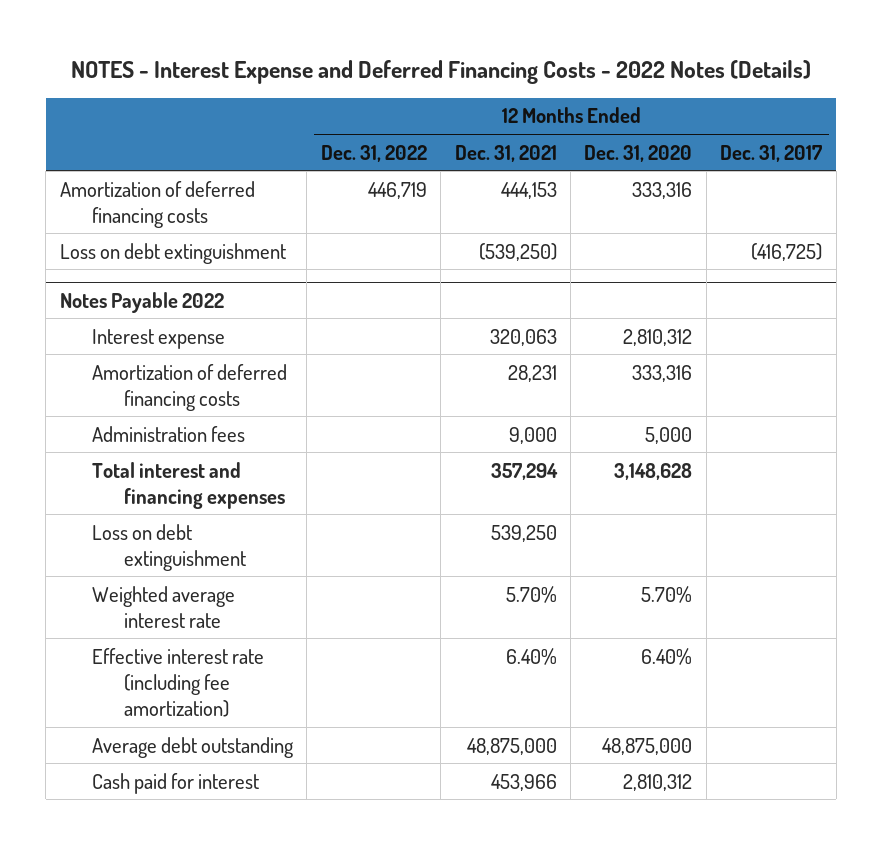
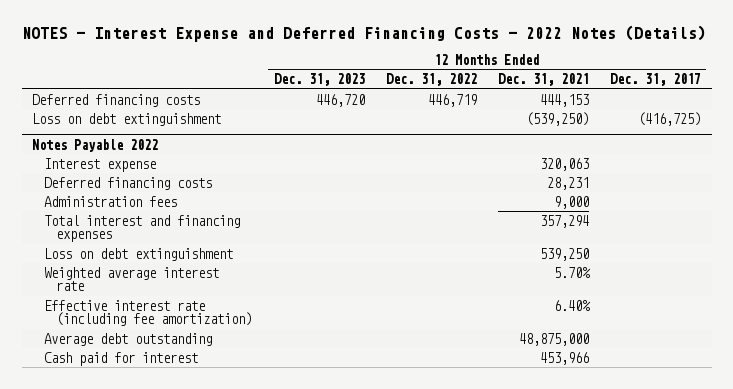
[584,144,693,162] Dec. 31, 2020 -> none
none -> [273,73,365,87] Dec. 31, 2023
[59,180,255,228] Amortization of deferred financing costs -> [32,93,201,107] Deferred financing costs
[91,363,287,411] Amortization of deferred financing costs -> [44,176,213,190] Deferred financing costs

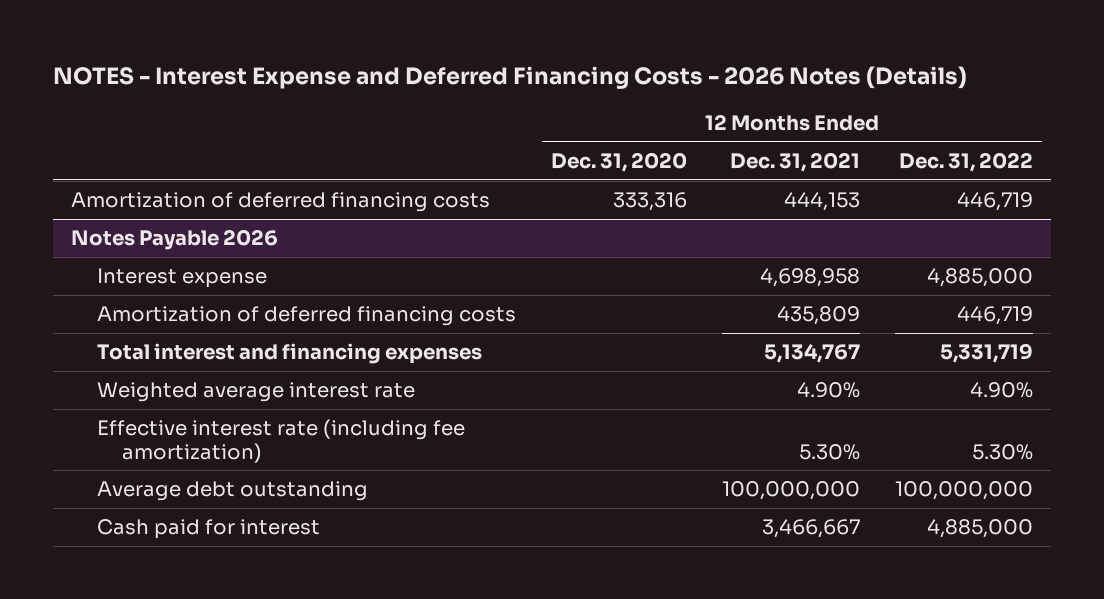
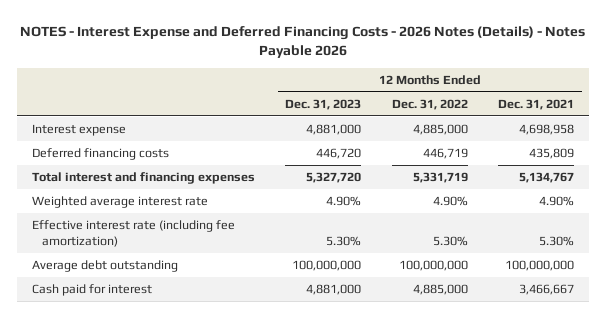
[53,65,968,89] NOTES - Interest Expense and Deferred Financing Costs - 2026 Notes (Details) -> [20,26,586,59] NOTES - Interest Expense and Deferred Financing Costs - 2026 Notes (Details) - Notes Payable 2026
[550,152,687,173] Dec. 31, 2020 -> none
none -> [285,98,362,110] Dec. 31, 2023
[70,192,490,213] Amortization of deferred financing costs -> none
[70,229,278,251] Notes Payable 2026 -> none
[96,306,516,327] Amortization of deferred financing costs -> [32,148,170,161] Deferred financing costs

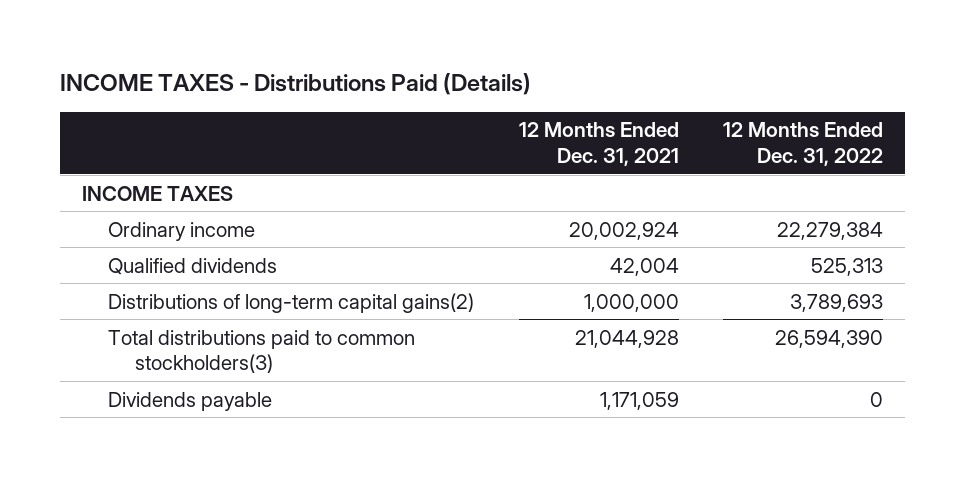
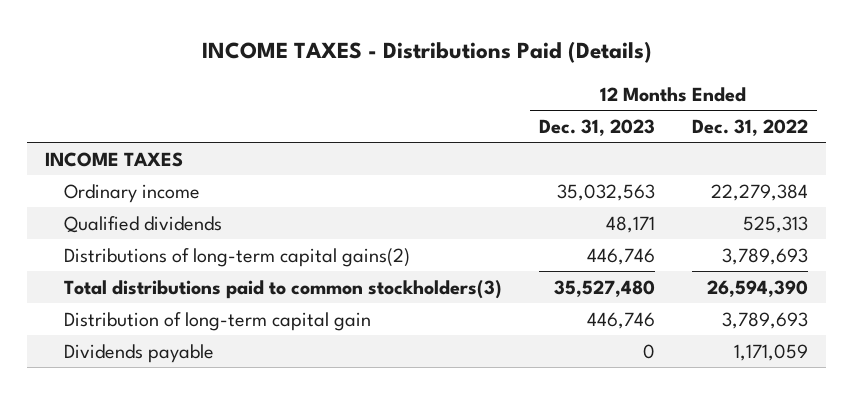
[518,122,679,167] 12 Months Ended Dec. 31, 2021 -> none
none -> [539,118,656,136] Dec. 31, 2023
none -> [64,311,372,331] Distribution of long-term capital gain
[869,391,883,407] 0 -> [733,343,808,361] 1,171,059

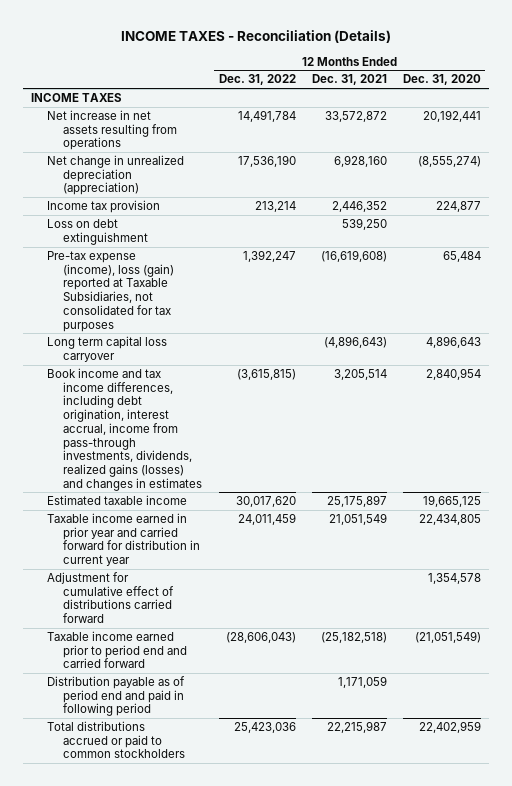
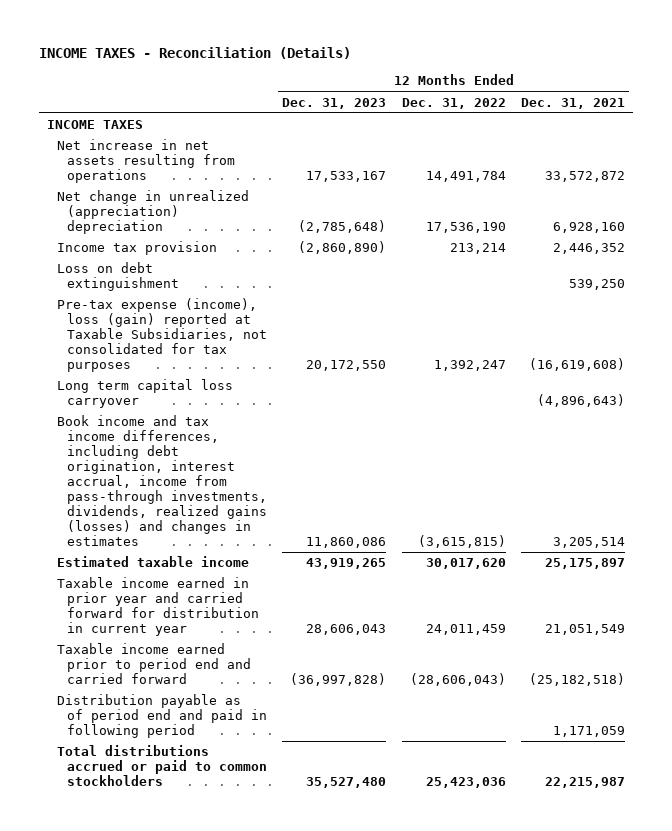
[402,74,481,86] Dec. 31, 2020 -> none
none -> [282,97,387,109] Dec. 31, 2023
[47,155,185,196] Net change in unrealized depreciation (appreciation) -> [56,190,249,235] Net change in unrealized (appreciation) depreciation
[47,572,175,624] Adjustment for cumulative effect of distributions carried forward -> none

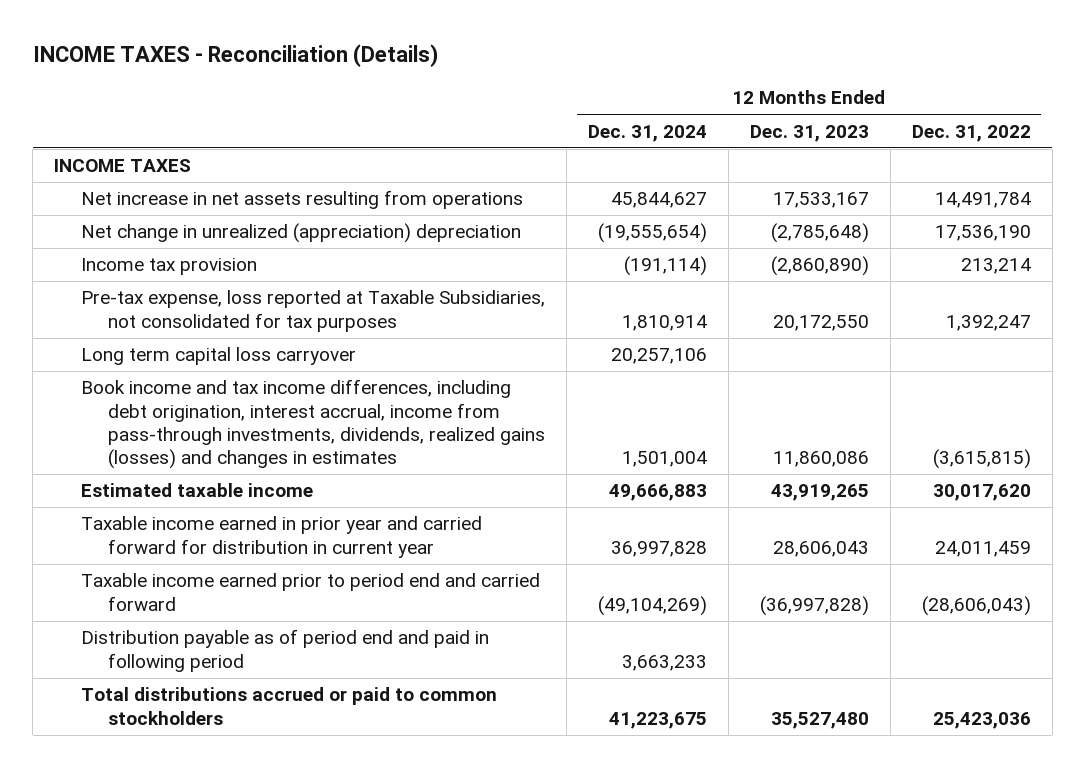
[520,97,625,109] Dec. 31, 2021 -> none
none -> [587,124,707,142] Dec. 31, 2024
[56,262,179,292] Loss on debt extinguishment -> none
[56,298,267,372] Pre-tax expense (income), loss (gain) reported at Taxable Subsidiaries, not consolidated for tax purposes -> [81,290,546,332] Pre-tax expense, loss reported at Taxable Subsidiaries, not consolidated for tax purposes

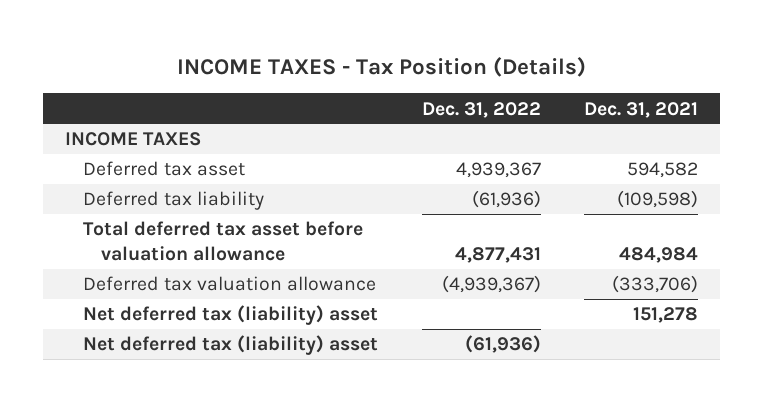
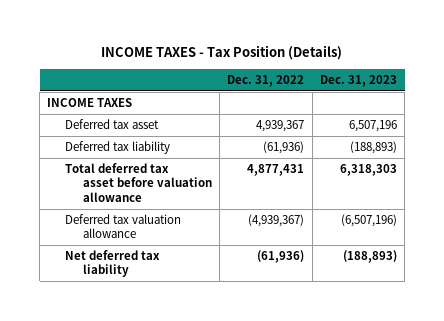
[584,101,699,118] Dec. 31, 2021 -> none
none -> [319,74,397,87] Dec. 31, 2023
[83,305,379,326] Net deferred tax (liability) asset -> none
[83,335,379,356] Net deferred tax (liability) asset -> [65,250,161,278] Net deferred tax liability

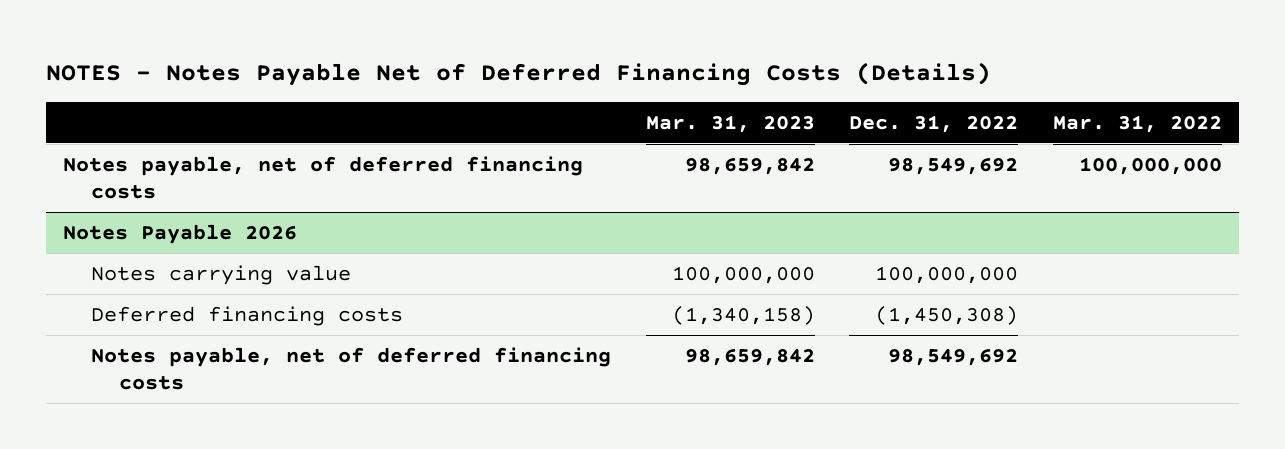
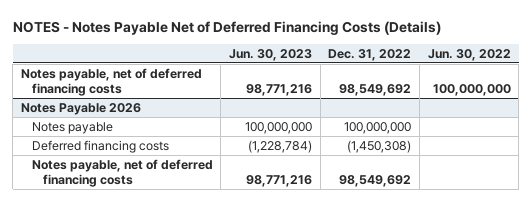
[645,114,815,133] Mar. 31, 2023 -> none
[1052,114,1222,133] Mar. 31, 2022 -> none
none -> [229,48,313,61] Jun. 30, 2023
none -> [427,48,511,61] Jun. 30, 2022
[91,264,352,285] Notes carrying value -> [31,121,113,134] Notes payable

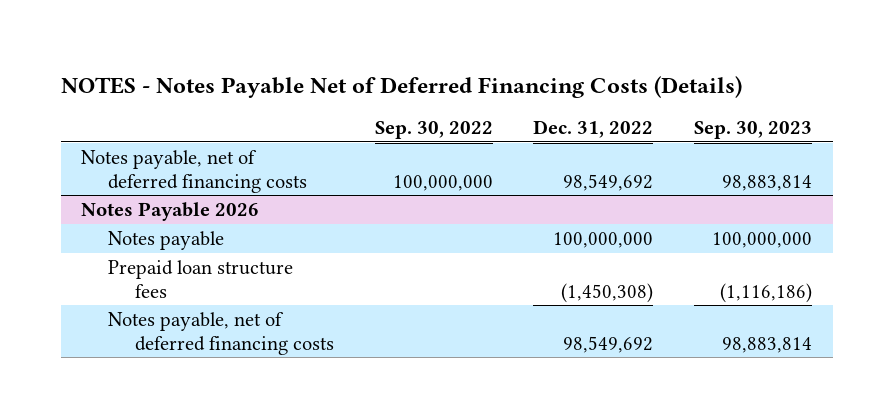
[229,48,313,61] Jun. 30, 2023 -> none
[427,48,511,61] Jun. 30, 2022 -> none
none -> [374,120,493,139] Sep. 30, 2022
none -> [694,120,813,139] Sep. 30, 2023
[31,139,169,153] Deferred financing costs -> [108,260,294,298] Prepaid loan structure fees

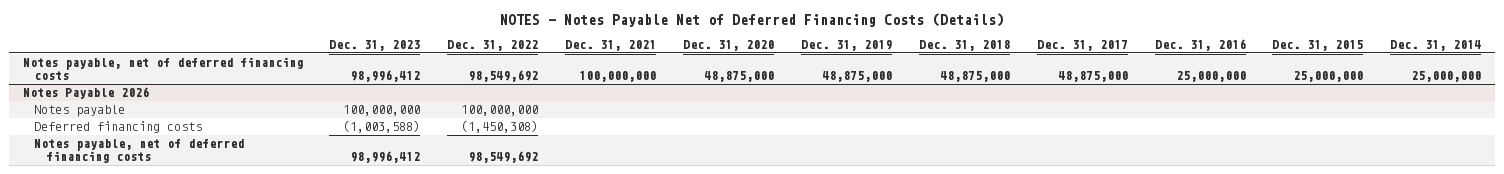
[374,120,493,139] Sep. 30, 2022 -> none
[694,120,813,139] Sep. 30, 2023 -> none
none -> [329,39,421,51] Dec. 31, 2023
none -> [565,39,657,51] Dec. 31, 2021
none -> [683,39,775,51] Dec. 31, 2020
none -> [800,39,892,51] Dec. 31, 2019
none -> [918,39,1010,51] Dec. 31, 2018
none -> [1036,39,1128,51] Dec. 31, 2017
none -> [1154,38,1246,51] Dec. 31, 2016
none -> [1272,39,1364,51] Dec. 31, 2015
none -> [1390,39,1482,51] Dec. 31, 2014
[108,260,294,298] Prepaid loan structure fees -> [34,121,203,134] Deferred financing costs

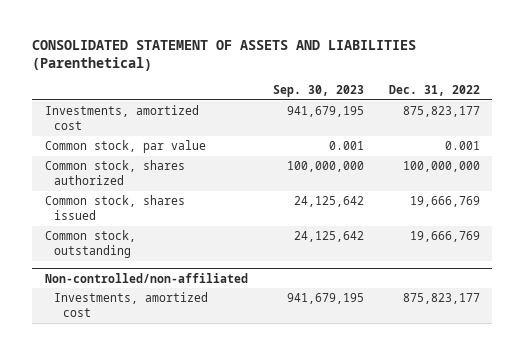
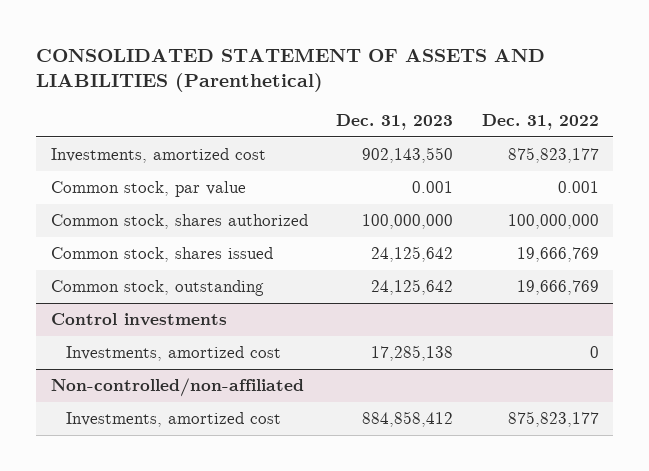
[272,84,364,97] Sep. 30, 2023 -> none
none -> [336,113,454,130] Dec. 31, 2023
none -> [50,313,227,327] Control investments
none -> [66,346,282,362] Investments, amortized cost

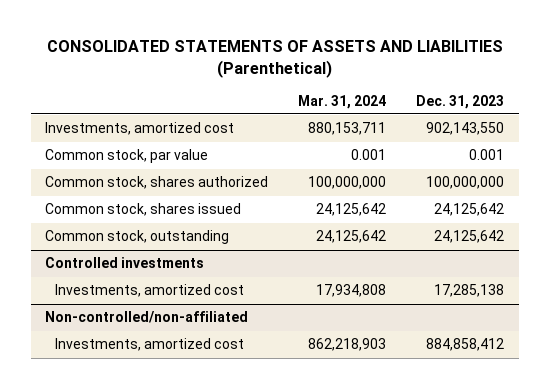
[36,47,546,93] CONSOLIDATED STATEMENT OF ASSETS AND LIABILITIES (Parenthetical) -> [46,40,503,78] CONSOLIDATED STATEMENTS OF ASSETS AND LIABILITIES (Parenthetical)
[481,113,599,130] Dec. 31, 2022 -> none
none -> [298,94,387,109] Mar. 31, 2024
[50,313,227,327] Control investments -> [45,257,205,269] Controlled investments

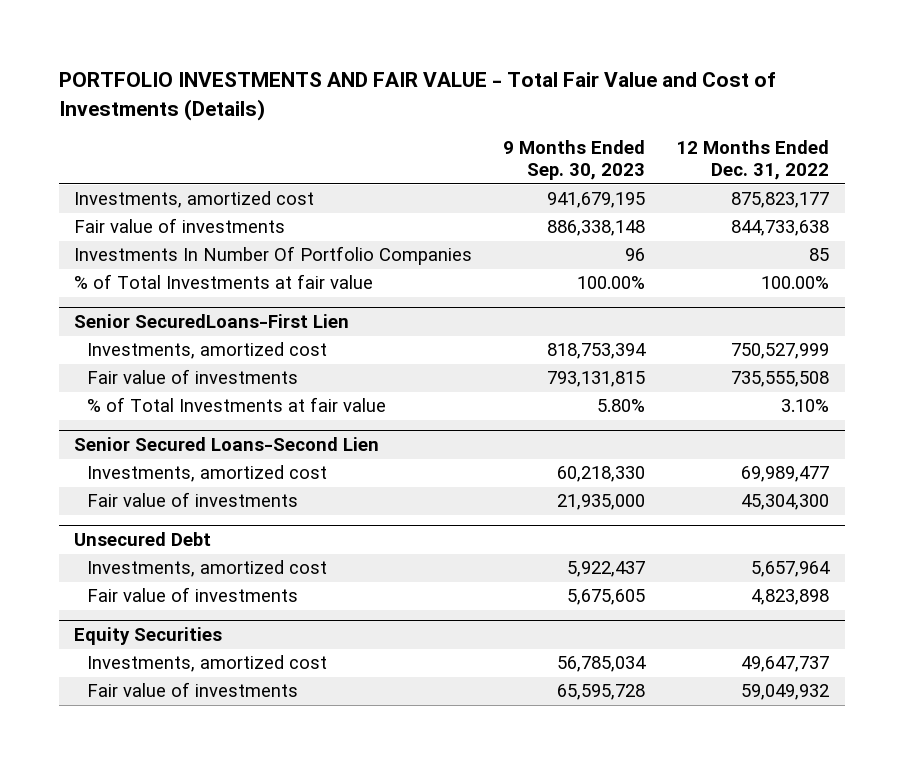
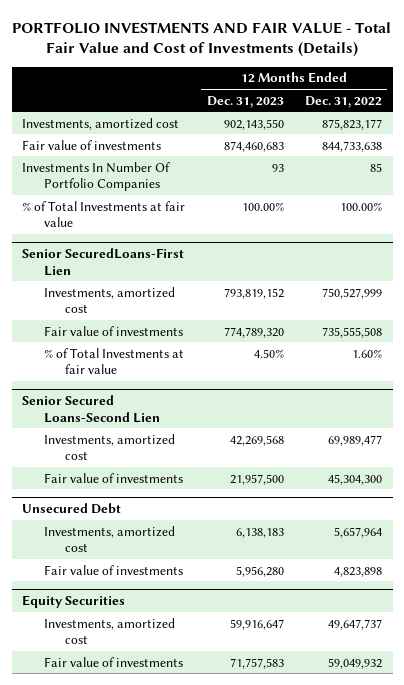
[503,140,646,181] 9 Months Ended Sep. 30, 2023 -> none
none -> [206,95,284,108] Dec. 31, 2023
[781,399,830,413] 3.10% -> [352,348,383,358] 1.60%

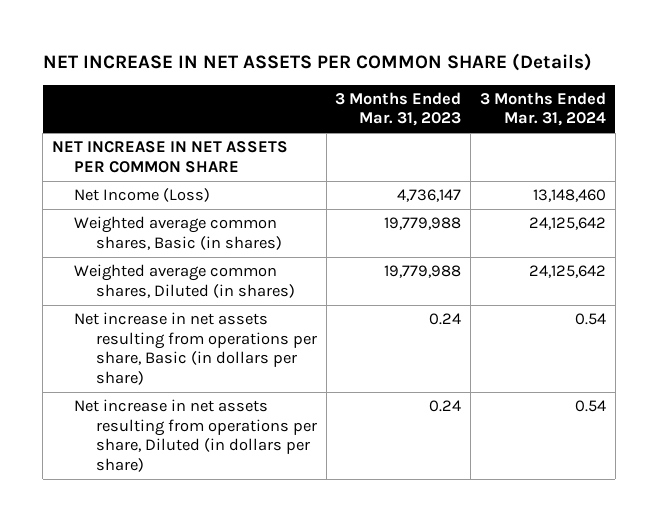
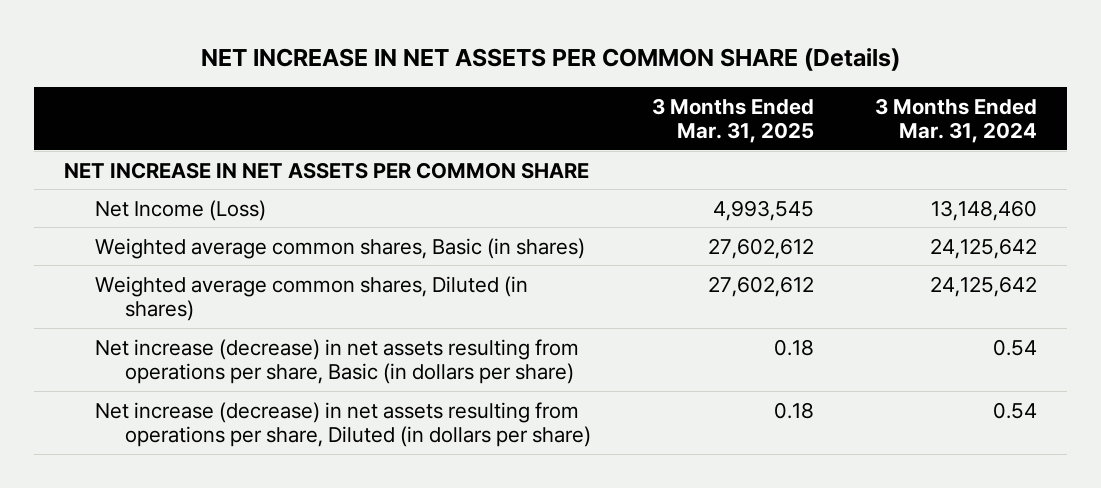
[335,91,462,127] 3 Months Ended Mar. 31, 2023 -> none
none -> [651,97,814,144] 3 Months Ended Mar. 31, 2025
[73,312,317,385] Net increase in net assets resulting from operations per share, Basic (in dollars per share) -> [94,338,579,385] Net increase (decrease) in net assets resulting from operations per share, Basic (in dollars per share)
[73,399,317,472] Net increase in net assets resulting from operations per share, Diluted (in dollars per share) -> [94,401,591,448] Net increase (decrease) in net assets resulting from operations per share, Diluted (in dollars per share)

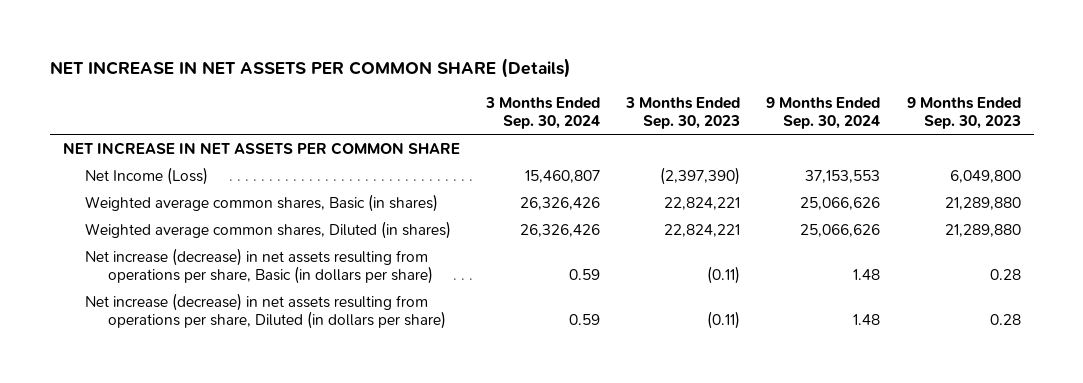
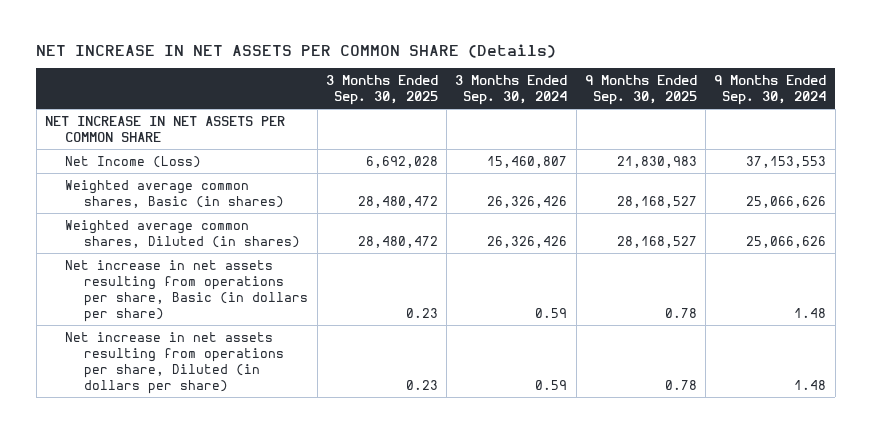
[625,96,741,129] 3 Months Ended Sep. 30, 2023 -> none
[906,96,1021,129] 9 Months Ended Sep. 30, 2023 -> none
none -> [325,75,438,106] 3 Months Ended Sep. 30, 2025
none -> [584,75,697,106] 9 Months Ended Sep. 30, 2025
[85,247,433,284] Net increase (decrease) in net assets resulting from operations per share, Basic (in dollars per share) -> [64,259,309,322] Net increase in net assets resulting from operations per share, Basic (in dollars per share)
[85,292,446,329] Net increase (decrease) in net assets resulting from operations per share, Diluted (in dollars per share) -> [64,331,285,394] Net increase in net assets resulting from operations per share, Diluted (in dollars per share)

